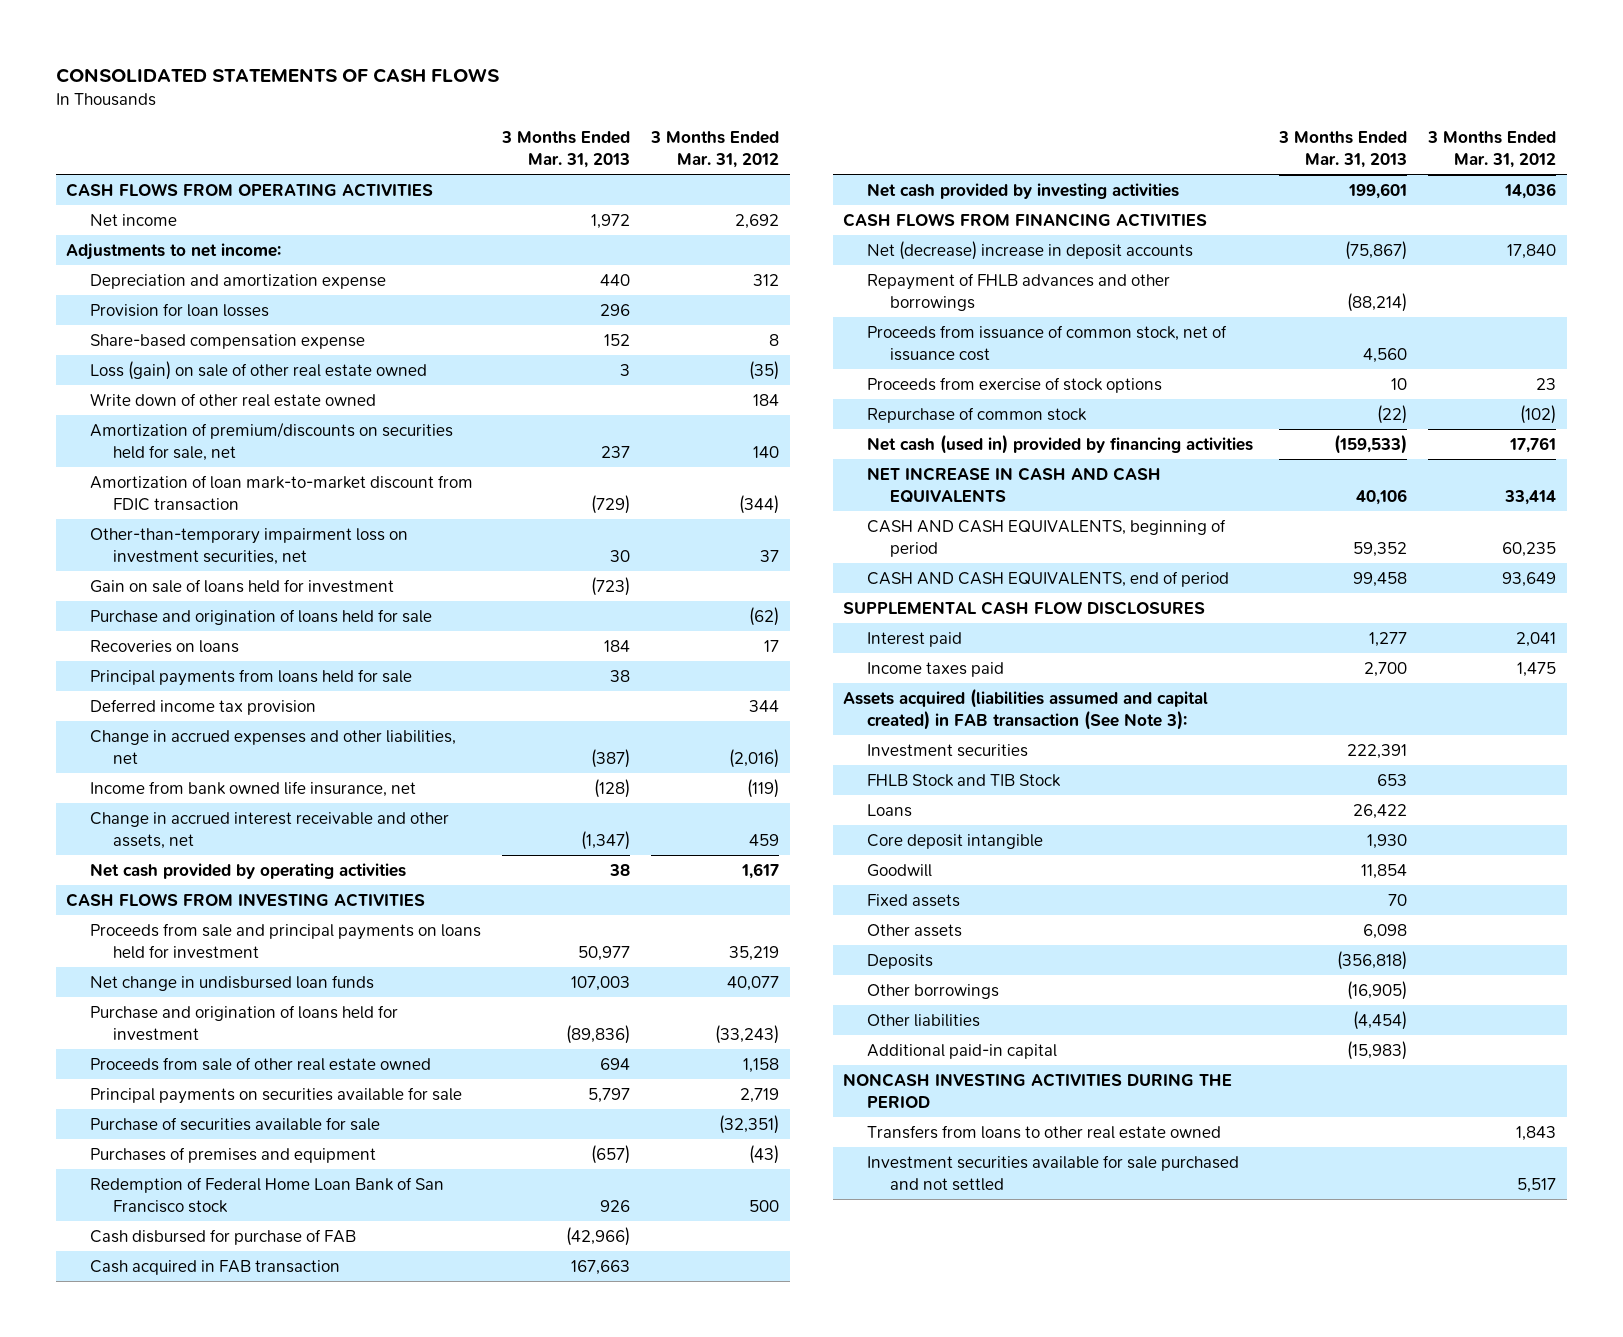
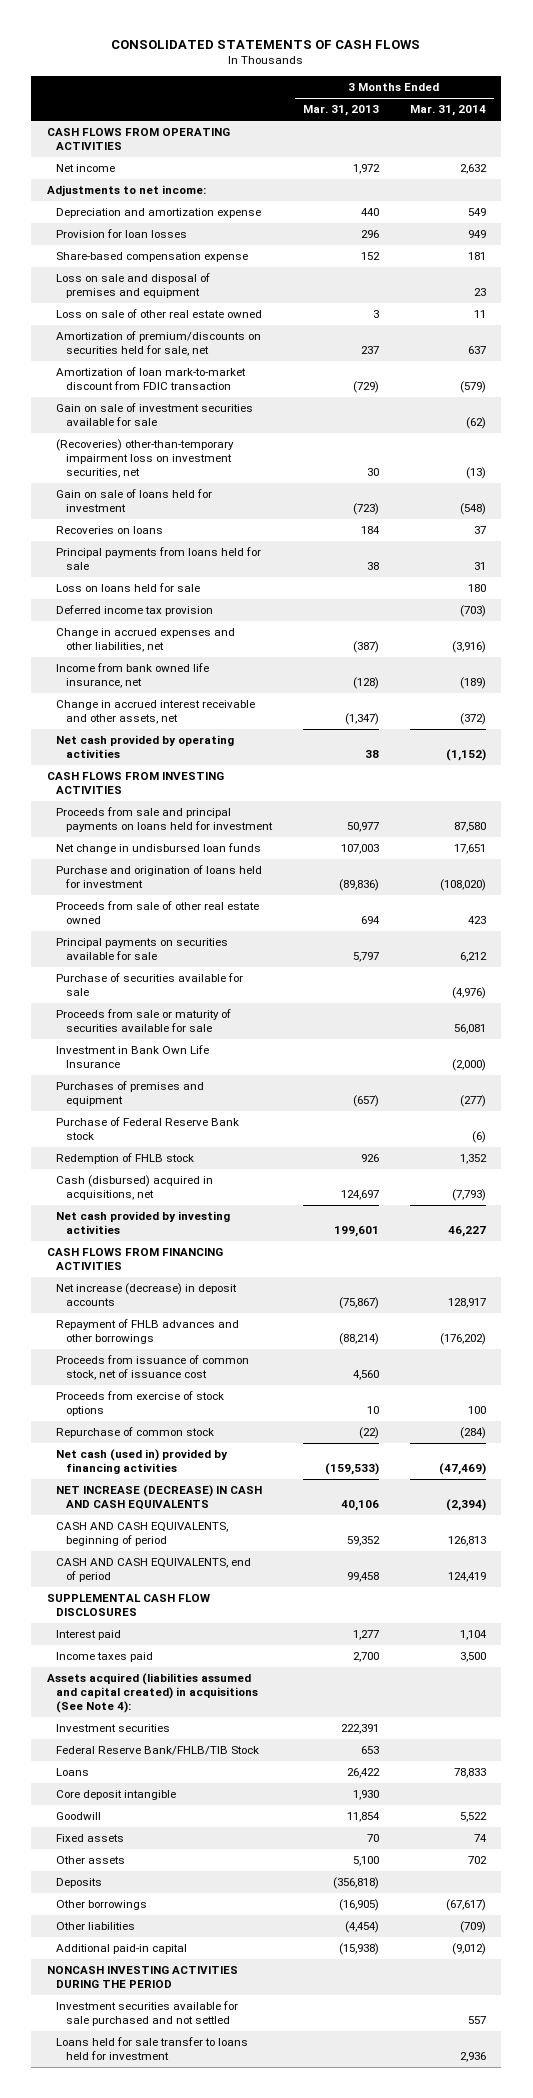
[650,131,780,168] 3 Months Ended Mar. 31, 2012 -> none
none -> [409,105,486,117] Mar. 31, 2014
[89,392,376,407] Write down of other real estate owned -> none
none -> [56,273,211,299] Loss on sale and disposal of premises and equipment
[89,360,427,380] Loss (gain) on sale of other real estate owned -> [56,309,263,319] Loss on sale of other real estate owned
none -> [56,403,254,427] Gain on sale of investment securities available for sale
[89,527,408,565] Other-than-temporary impairment loss on investment securities, net -> [56,439,235,479] (Recoveries) other-than-temporary impairment loss on investment securities, net
[89,608,432,625] Purchase and origination of loans held for sale -> none
none -> [56,583,201,593] Loss on loans held for sale
none -> [56,1009,232,1033] Proceeds from sale or maturity of securities available for sale
none -> [56,1045,210,1069] Investment in Bank Own Life Insurance
[89,1228,356,1245] Cash disbursed for purchase of FAB -> none
[89,1259,340,1275] Cash acquired in FAB transaction -> none
none -> [56,1117,240,1141] Purchase of Federal Reserve Bank stock
[89,1176,444,1213] Redemption of Federal Home Loan Bank of San Francisco stock -> [56,1153,195,1165] Redemption of FHLB stock
none -> [56,1175,214,1201] Cash (disbursed) acquired in acquisitions, net
[866,240,1193,260] Net (decrease) increase in deposit accounts -> [56,1283,238,1307] Net increase (decrease) in deposit accounts
[866,466,1161,503] NET INCREASE IN CASH AND CASH EQUIVALENTS -> [56,1485,263,1511] NET INCREASE (DECREASE) IN CASH AND CASH EQUIVALENTS
[843,687,1209,730] Assets acquired (liabilities assumed and capital created) in FAB transaction (See Note 3): -> [46,1673,259,1714] Assets acquired (liabilities assumed and capital created) in acquisitions (See Note 4):
[866,773,1061,787] FHLB Stock and TIB Stock -> [56,1746,260,1756] Federal Reserve Bank/FHLB/TIB Stock
[1362,923,1407,939] 6,098 -> [352,1856,379,1867] 5,100
[1346,1040,1407,1060] (15,983) -> [338,1943,379,1956] (15,938)
[866,1124,1221,1139] Transfers from loans to other real estate owned -> none
none -> [56,2037,249,2061] Loans held for sale transfer to loans held for investment

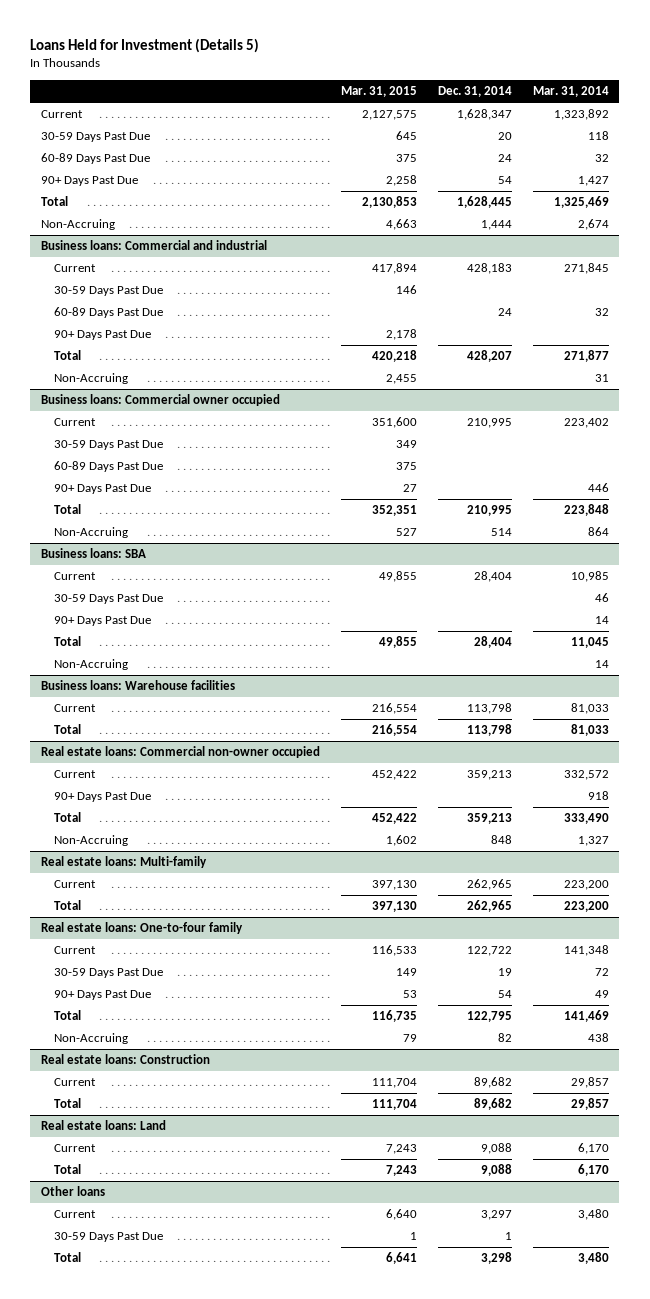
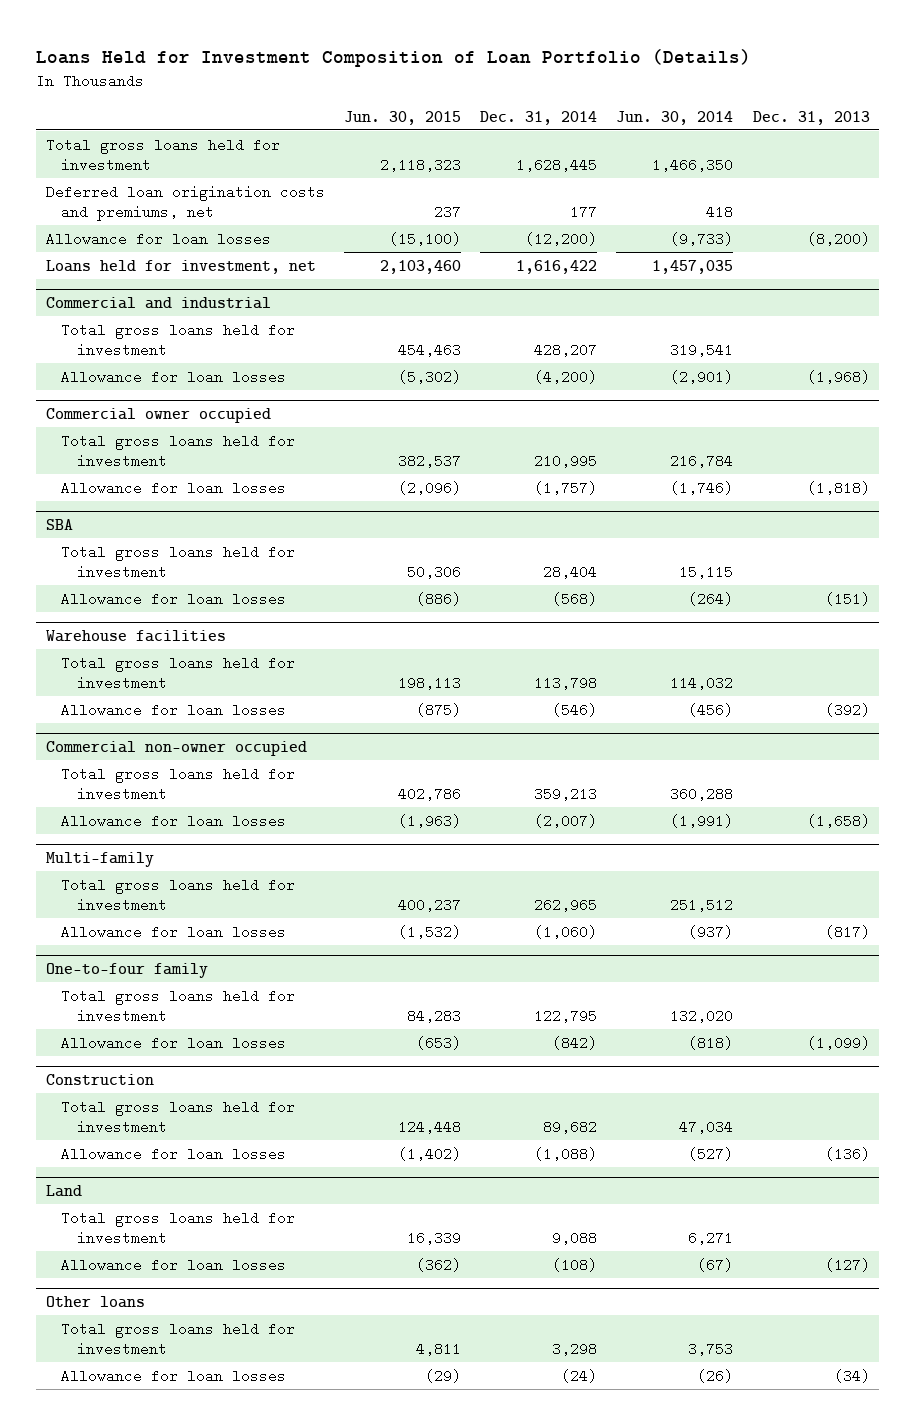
[30,37,260,53] Loans Held for Investment (Details 5) -> [36,48,752,67] Loans Held for Investment Composition of Loan Portfolio (Details)
[340,85,417,97] Mar. 31, 2015 -> none
[532,85,609,97] Mar. 31, 2014 -> none
none -> [343,110,461,125] Jun. 30, 2015
none -> [616,110,734,125] Jun. 30, 2014
none -> [752,110,870,125] Dec. 31, 2013
[40,110,83,119] Current -> none
[40,132,150,143] 30-59 Days Past Due -> none
[40,153,150,165] 60-89 Days Past Due -> none
[40,176,138,187] 90+ Days Past Due -> none
[40,219,115,231] Non-Accruing -> none
[54,264,97,273] Current -> none
[54,286,164,297] 30-59 Days Past Due -> none
[54,307,164,319] 60-89 Days Past Due -> none
[54,330,152,341] 90+ Days Past Due -> none
[54,373,129,385] Non-Accruing -> none
[54,418,97,427] Current -> none
[54,440,164,451] 30-59 Days Past Due -> none
[54,461,164,473] 60-89 Days Past Due -> none
[54,484,152,495] 90+ Days Past Due -> none
[54,527,129,539] Non-Accruing -> none
[54,572,97,581] Current -> none
[54,594,164,605] 30-59 Days Past Due -> none
[54,616,152,627] 90+ Days Past Due -> none
[54,659,129,671] Non-Accruing -> none
[54,704,97,713] Current -> none
[54,770,97,779] Current -> none
[54,792,152,803] 90+ Days Past Due -> none
[54,835,129,847] Non-Accruing -> none
[54,880,97,889] Current -> none
[54,946,97,955] Current -> none
[54,968,164,979] 30-59 Days Past Due -> none
[54,990,152,1001] 90+ Days Past Due -> none
[54,1033,129,1045] Non-Accruing -> none
[54,1078,97,1087] Current -> none
[54,1144,97,1153] Current -> none
[40,196,68,207] Total -> [45,137,280,173] Total gross loans held for investment
none -> [45,184,325,222] Deferred loan origination costs and premiums, net
none -> [45,231,271,246] Allowance for loan losses
none -> [45,259,316,274] Loans held for investment, net
[40,240,267,251] Business loans: Commercial and industrial -> [45,296,271,309] Commercial and industrial
[54,350,82,361] Total -> [61,322,296,358] Total gross loans held for investment
none -> [61,369,287,384] Allowance for loan losses
[40,394,280,407] Business loans: Commercial owner occupied -> [45,407,271,423] Commercial owner occupied
[54,504,82,515] Total -> [61,433,296,469] Total gross loans held for investment
none -> [61,480,287,495] Allowance for loan losses
[40,548,146,559] Business loans: SBA -> [45,518,73,530] SBA
[54,636,82,647] Total -> [61,544,296,580] Total gross loans held for investment
none -> [61,591,287,606] Allowance for loan losses
[40,680,235,691] Business loans: Warehouse facilities -> [45,629,226,642] Warehouse facilities
[54,724,82,735] Total -> [61,655,296,691] Total gross loans held for investment
none -> [61,702,287,717] Allowance for loan losses
[40,746,320,759] Real estate loans: Commercial non-owner occupied -> [45,740,307,756] Commercial non-owner occupied
[54,812,82,823] Total -> [61,766,296,802] Total gross loans held for investment
none -> [61,813,287,828] Allowance for loan losses
[40,856,207,869] Real estate loans: Multi-family -> [45,851,154,867] Multi-family
[54,900,82,911] Total -> [61,877,296,913] Total gross loans held for investment
none -> [61,924,287,939] Allowance for loan losses
[40,922,243,935] Real estate loans: One-to-four family -> [45,962,208,978] One-to-four family
[54,1010,82,1021] Total -> [61,988,296,1024] Total gross loans held for investment
none -> [61,1035,287,1050] Allowance for loan losses
[40,1054,210,1065] Real estate loans: Construction -> [45,1073,154,1085] Construction
[54,1098,82,1109] Total -> [61,1099,296,1135] Total gross loans held for investment
none -> [61,1146,287,1161] Allowance for loan losses
[40,1120,166,1131] Real estate loans: Land -> [45,1184,82,1197] Land
[54,1164,82,1175] Total -> [61,1210,296,1246] Total gross loans held for investment
none -> [61,1257,287,1272] Allowance for loan losses
[54,1210,97,1219] Current -> none
[54,1232,164,1243] 30-59 Days Past Due -> none
[54,1252,82,1263] Total -> [61,1321,296,1357] Total gross loans held for investment
none -> [61,1368,287,1383] Allowance for loan losses

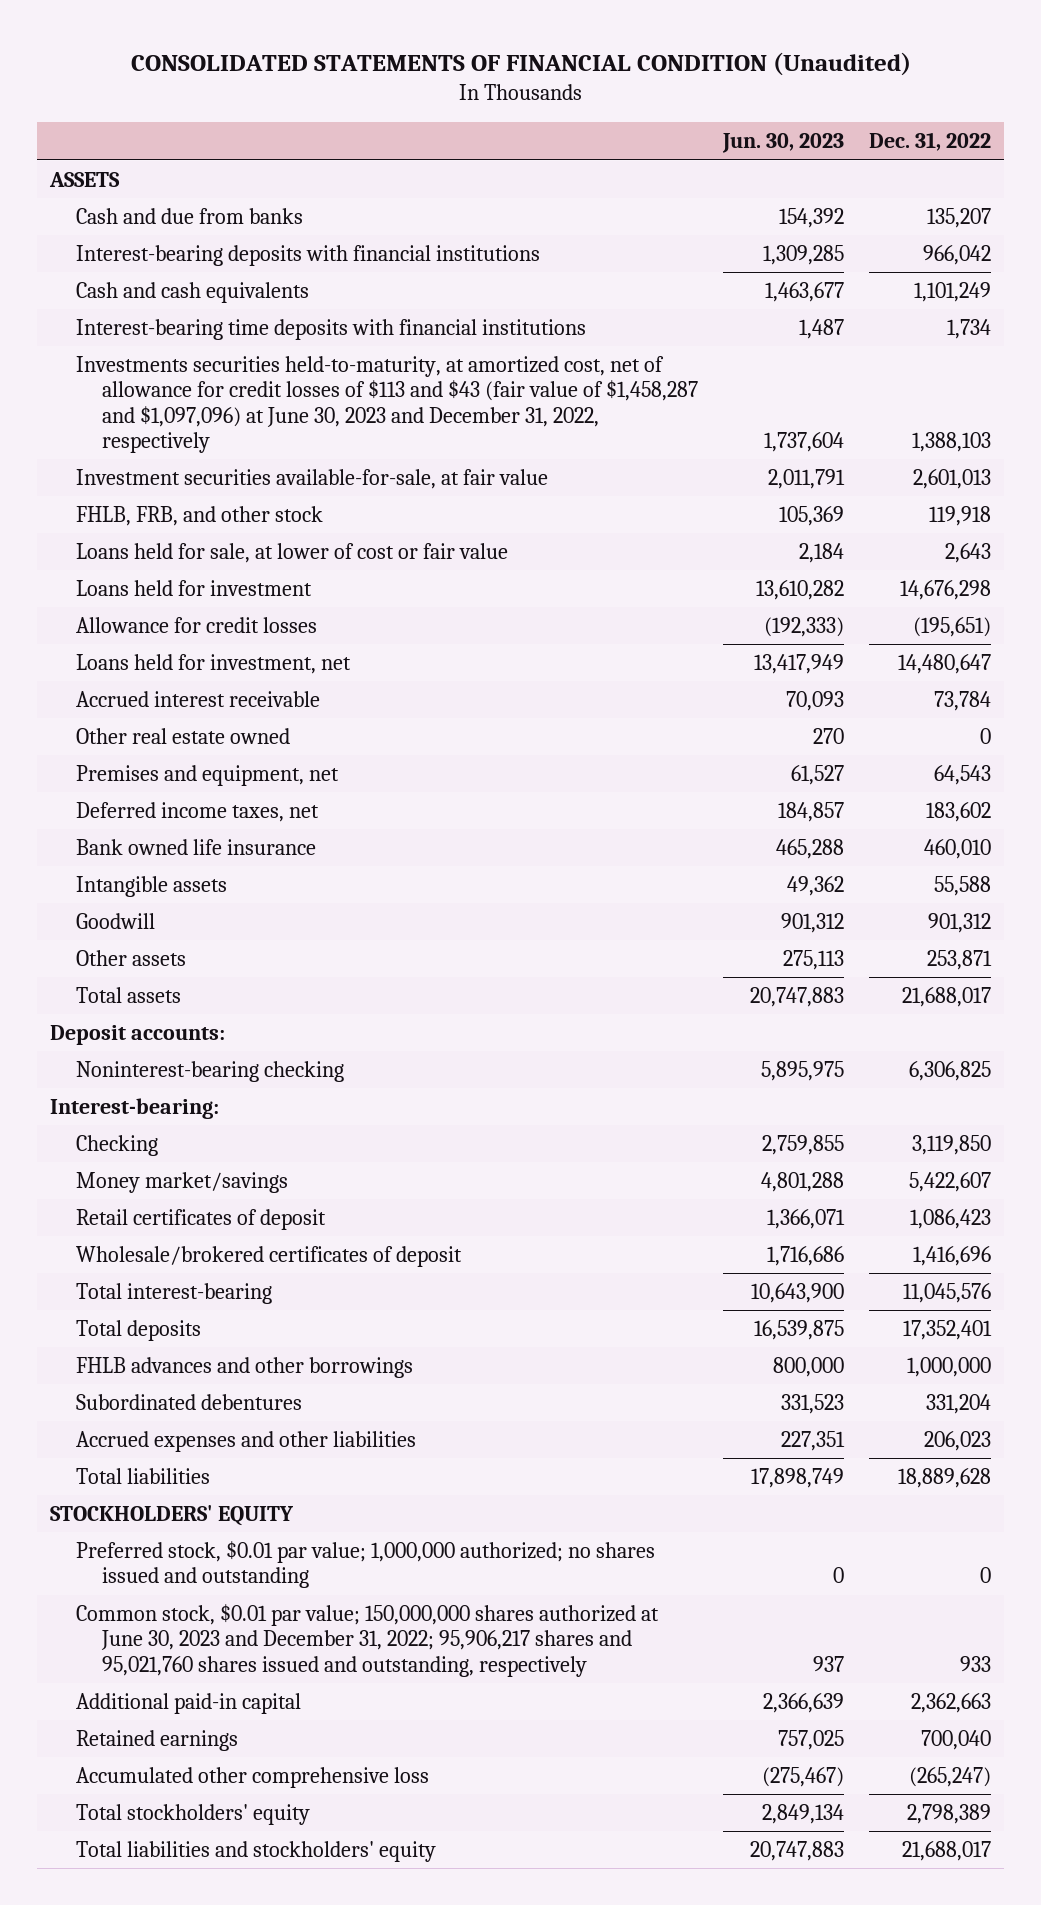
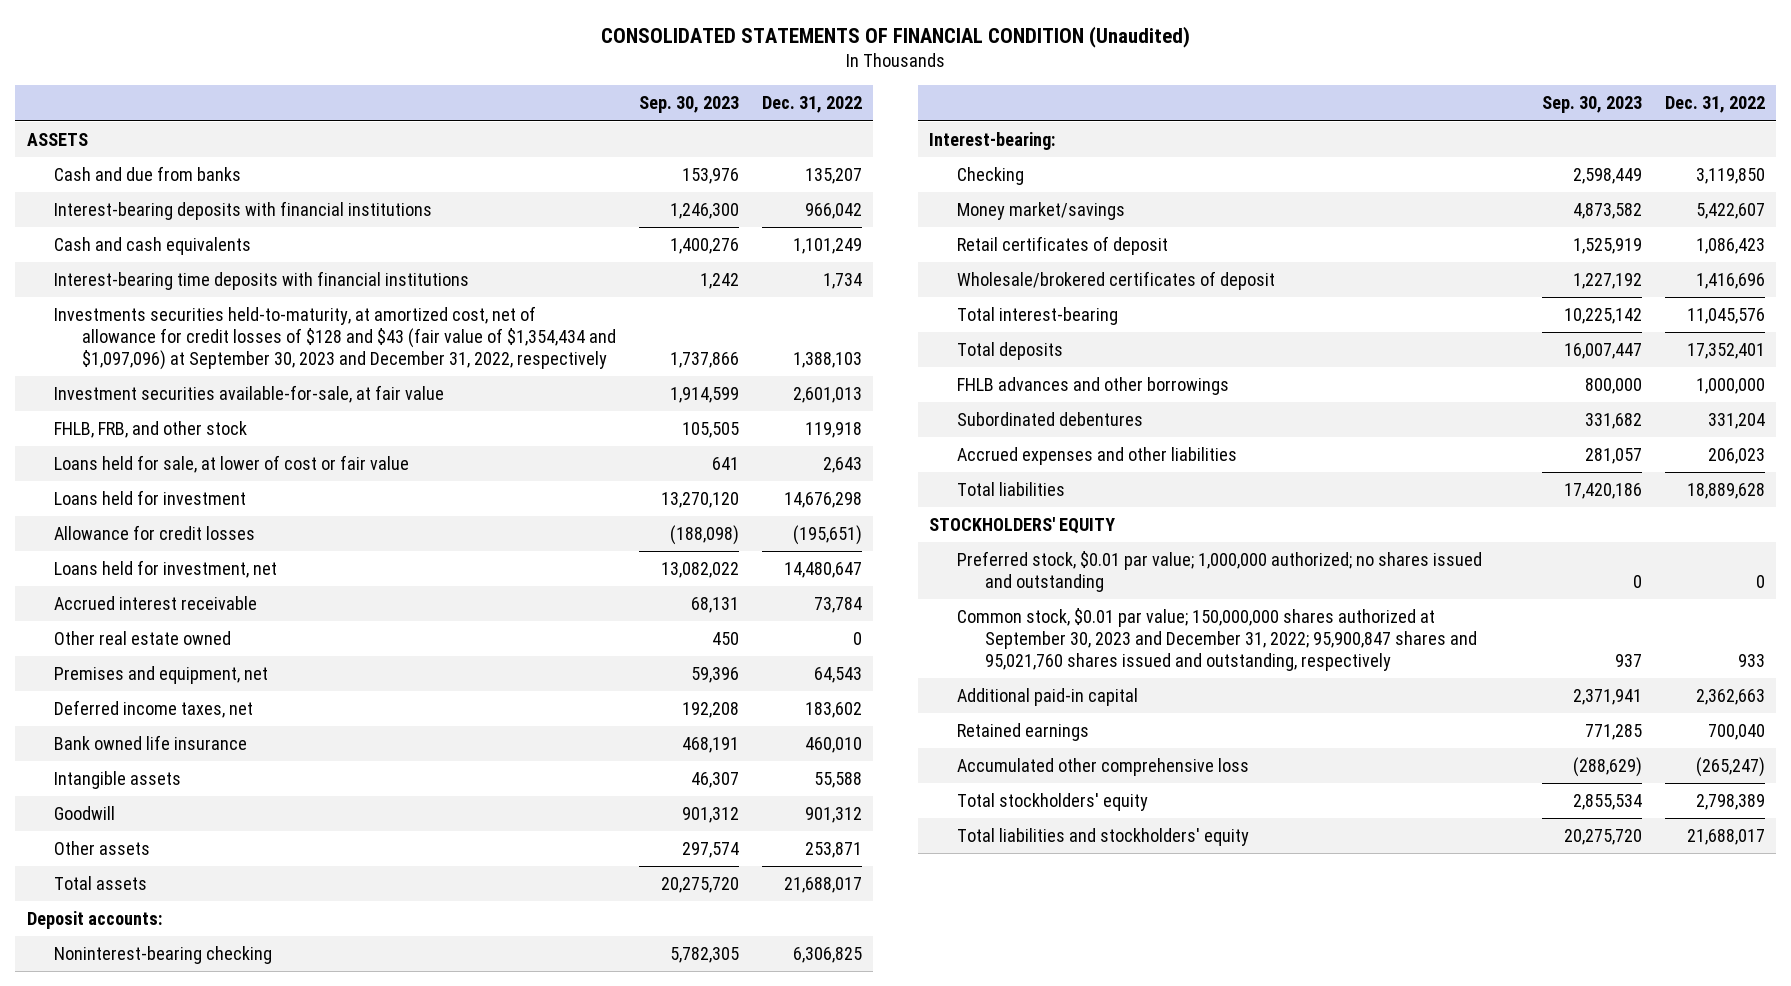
[722,133,845,154] Jun. 30, 2023 -> none
none -> [639,96,740,114] Sep. 30, 2023
[75,356,699,454] Investments securities held-to-maturity, at amortized cost, net of allowance for credit losses of $113 and $43 (fair value of $1,458,287 and $1,097,096) at June 30, 2023 and December 31, 2022, respectively -> [54,306,617,370] Investments securities held-to-maturity, at amortized cost, net of allowance for credit losses of $128 and $43 (fair value of $1,354,434 and $1,097,096) at September 30, 2023 and December 31, 2022, respectively
[75,1604,659,1677] Common stock, $0.01 par value; 150,000,000 shares authorized at June 30, 2023 and December 31, 2022; 95,906,217 shares and 95,021,760 shares issued and outstanding, respectively -> [957,608,1478,671] Common stock, $0.01 par value; 150,000,000 shares authorized at September 30, 2023 and December 31, 2022; 95,900,847 shares and 95,021,760 shares issued and outstanding, respectively

